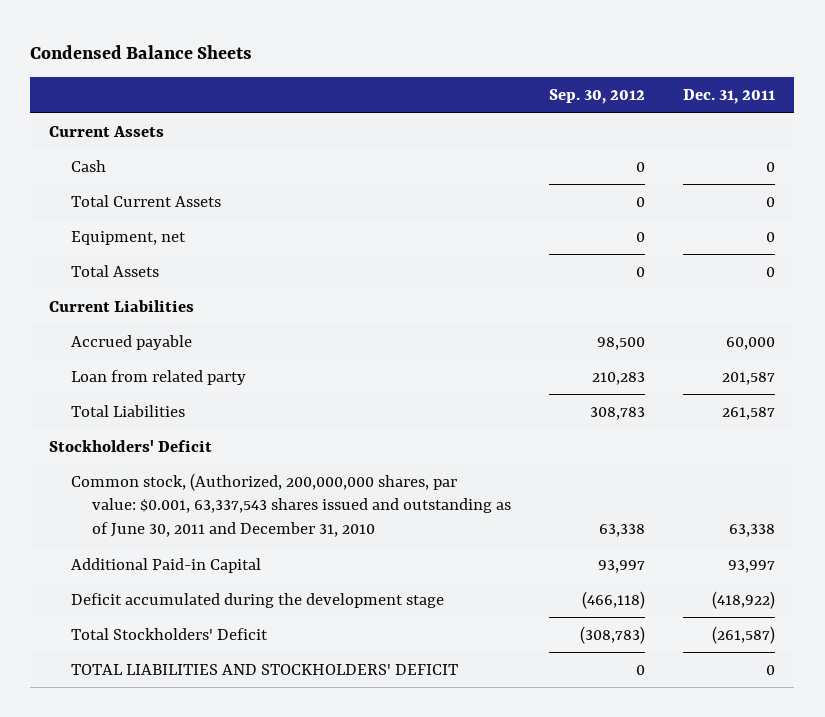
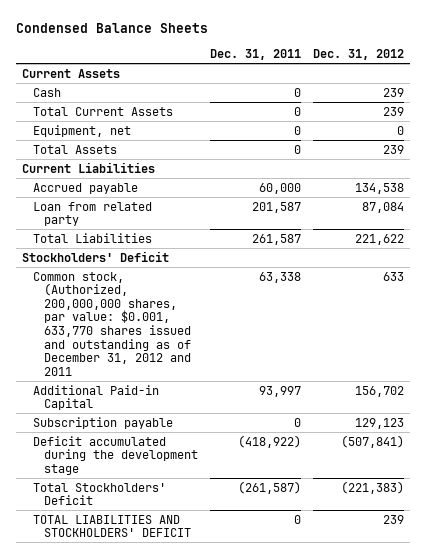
[548,89,645,105] Sep. 30, 2012 -> none
none -> [313,49,405,61] Dec. 31, 2012
[70,472,511,538] Common stock, (Authorized, 200,000,000 shares, par value: $0.001, 63,337,543 shares issued and outstanding as of June 30, 2011 and December 31, 2010 -> [32,271,192,376] Common stock, (Authorized, 200,000,000 shares, par value: $0.001, 633,770 shares issued and outstanding as of December 31, 2012 and 2011
none -> [32,416,173,429] Subscription payable

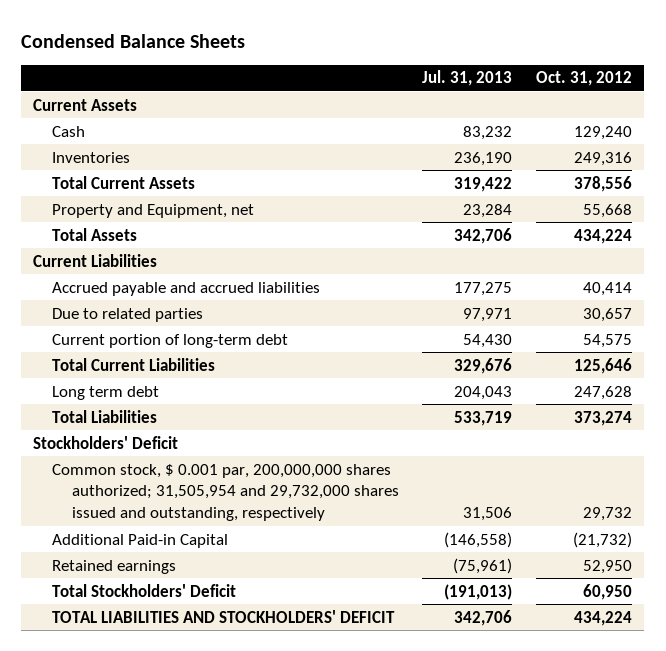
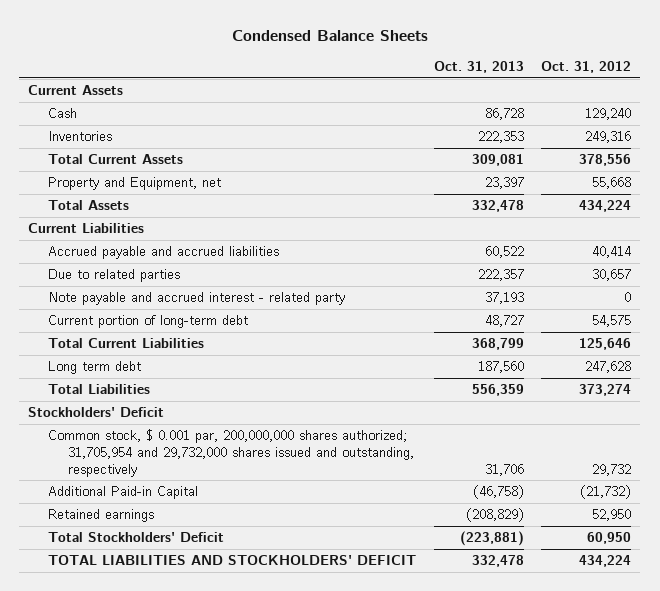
[422,70,513,87] Jul. 31, 2013 -> none
none -> [433,61,524,74] Oct. 31, 2013
none -> [48,292,346,306] Note payable and accrued interest - related party
[52,463,399,522] Common stock, $ 0.001 par, 200,000,000 shares authorized; 31,505,954 and 29,732,000 shares issued and outstanding, respectively -> [48,429,414,477] Common stock, $ 0.001 par, 200,000,000 shares authorized; 31,705,954 and 29,732,000 shares issued and outstanding, respectively

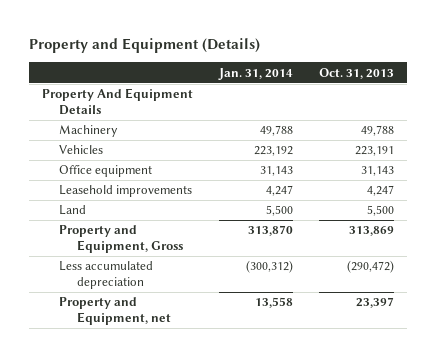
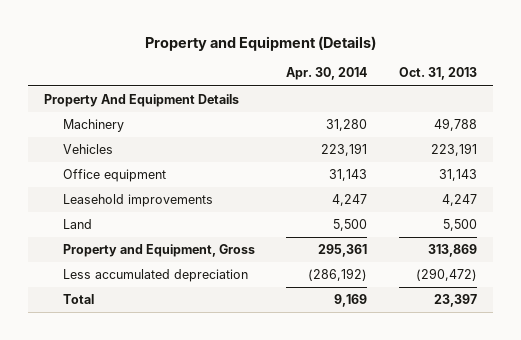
[217,67,293,80] Jan. 31, 2014 -> none
none -> [286,67,368,81] Apr. 30, 2014
[59,297,171,326] Property and Equipment, net -> [62,294,94,305] Total

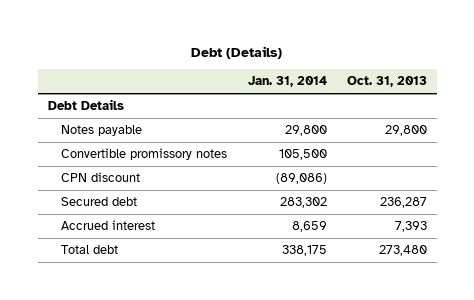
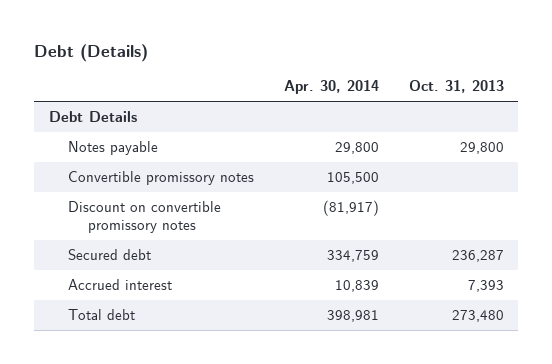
[247,76,327,88] Jan. 31, 2014 -> none
none -> [283,80,379,95] Apr. 30, 2014
[61,172,141,183] CPN discount -> [68,200,222,234] Discount on convertible promissory notes

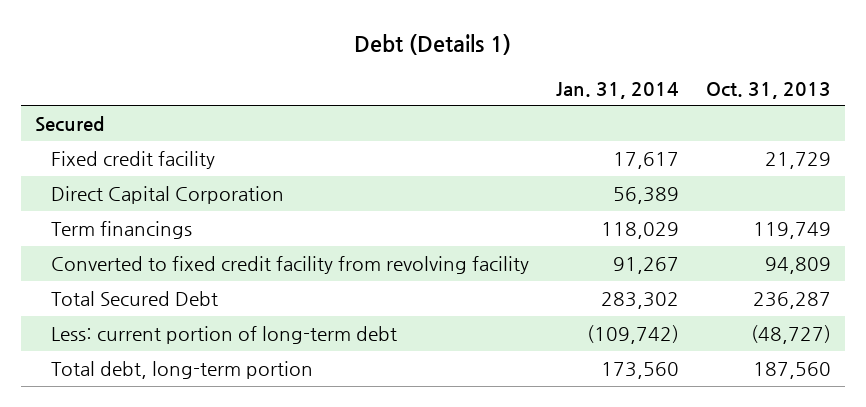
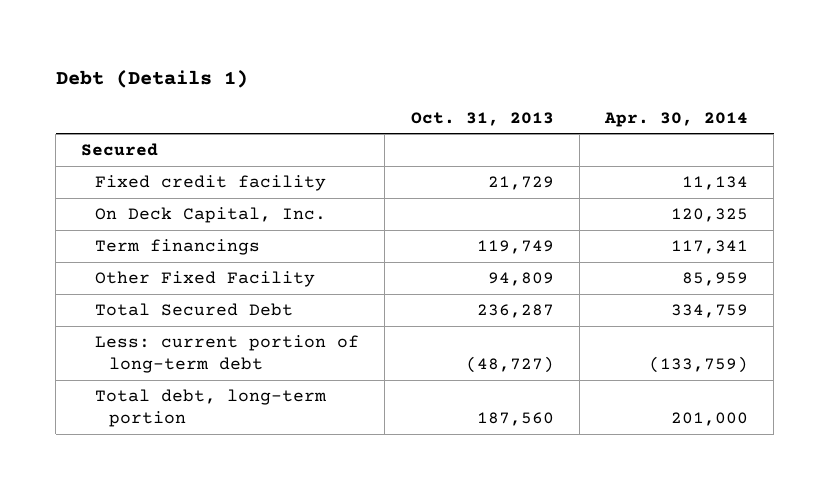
[556,81,680,99] Jan. 31, 2014 -> none
none -> [604,111,749,127] Apr. 30, 2014
[51,186,285,205] Direct Capital Corporation -> [95,207,327,224] On Deck Capital, Inc.
[51,256,530,275] Converted to fixed credit facility from revolving facility -> [95,271,316,288] Other Fixed Facility

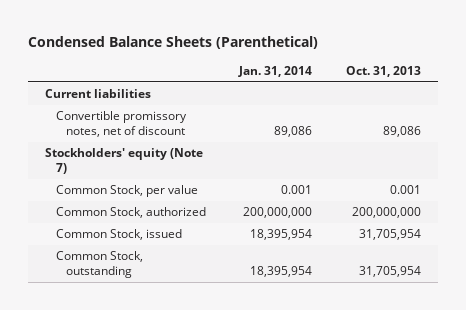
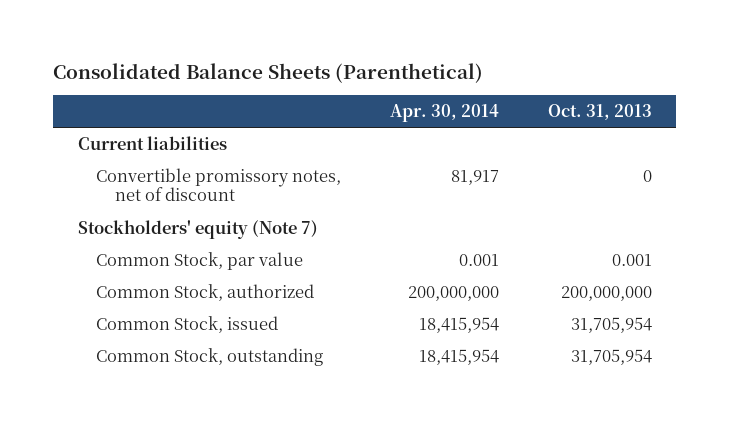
[28,36,319,50] Condensed Balance Sheets (Parenthetical) -> [53,62,484,83] Consolidated Balance Sheets (Parenthetical)
[238,65,313,77] Jan. 31, 2014 -> none
none -> [390,104,500,123] Apr. 30, 2014
[382,126,421,138] 89,086 -> [642,170,652,183] 0
[55,185,198,198] Common Stock, per value -> [96,252,304,271] Common Stock, par value

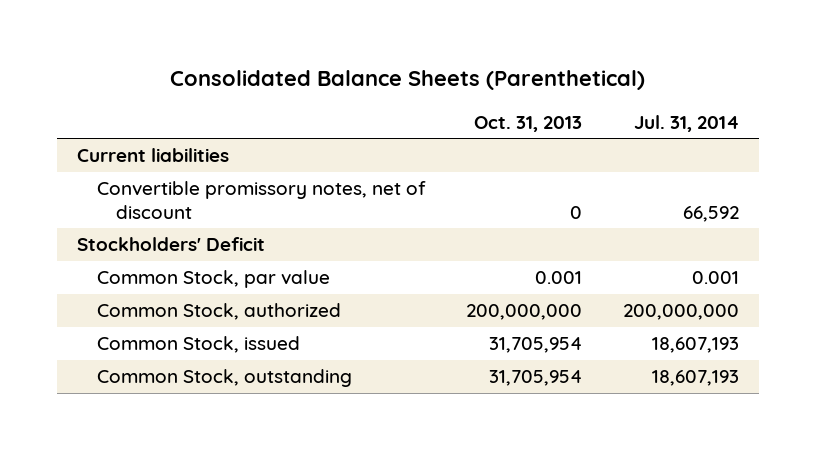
[390,104,500,123] Apr. 30, 2014 -> none
none -> [633,114,739,132] Jul. 31, 2014
[77,220,318,240] Stockholders' equity (Note 7) -> [77,237,266,252] Stockholders' Deficit

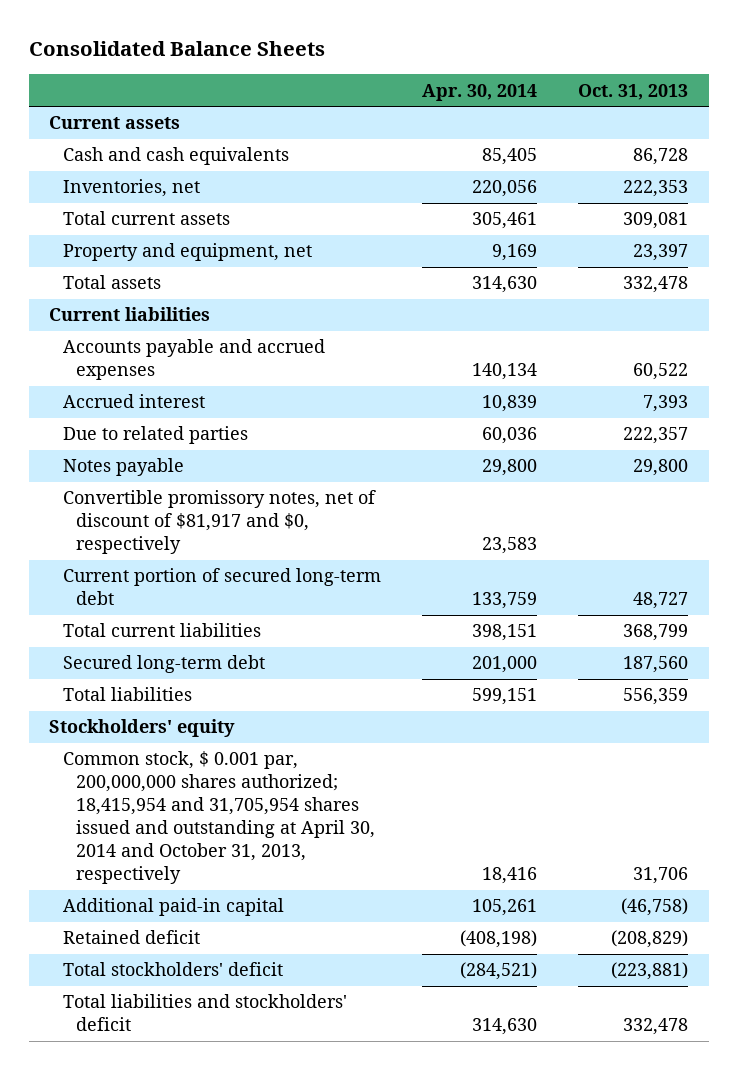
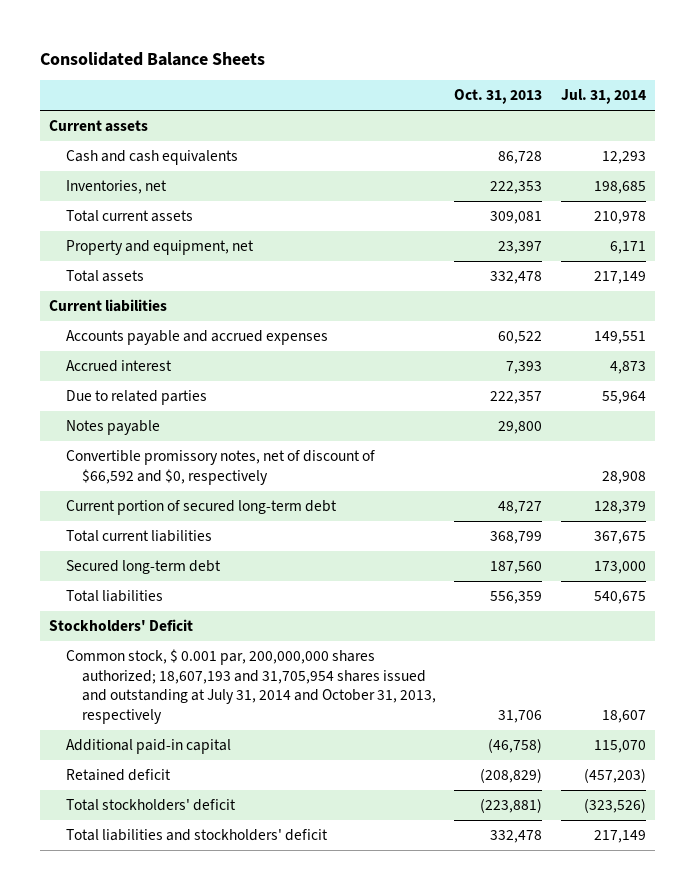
[421,83,537,101] Apr. 30, 2014 -> none
none -> [560,89,646,105] Jul. 31, 2014
[62,490,376,555] Convertible promissory notes, net of discount of $81,917 and $0, respectively -> [65,450,375,485] Convertible promissory notes, net of discount of $66,592 and $0, respectively
[49,719,236,738] Stockholders' equity -> [49,619,194,633] Stockholders' Deficit
[62,751,375,885] Common stock, $ 0.001 par, 200,000,000 shares authorized; 18,415,954 and 31,705,954 shares issued and outstanding at April 30, 2014 and October 31, 2013, respectively -> [65,649,437,724] Common stock, $ 0.001 par, 200,000,000 shares authorized; 18,607,193 and 31,705,954 shares issued and outstanding at July 31, 2014 and October 31, 2013, respectively

